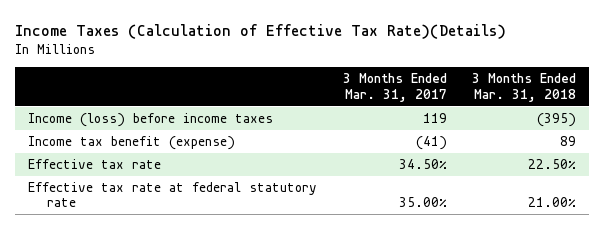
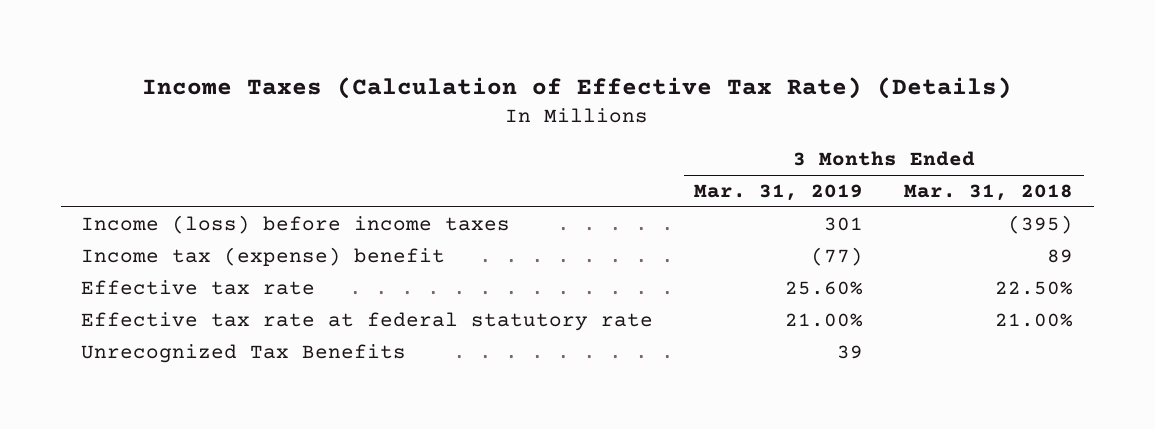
[15,24,507,40] Income Taxes (Calculation of Effective Tax Rate)(Details) -> [142,76,1013,99] Income Taxes (Calculation of Effective Tax Rate) (Details)
[342,73,447,102] 3 Months Ended Mar. 31, 2017 -> none
none -> [694,184,864,202] Mar. 31, 2019
[28,135,236,150] Income tax benefit (expense) -> [81,246,446,266] Income tax (expense) benefit
none -> [81,343,407,363] Unrecognized Tax Benefits

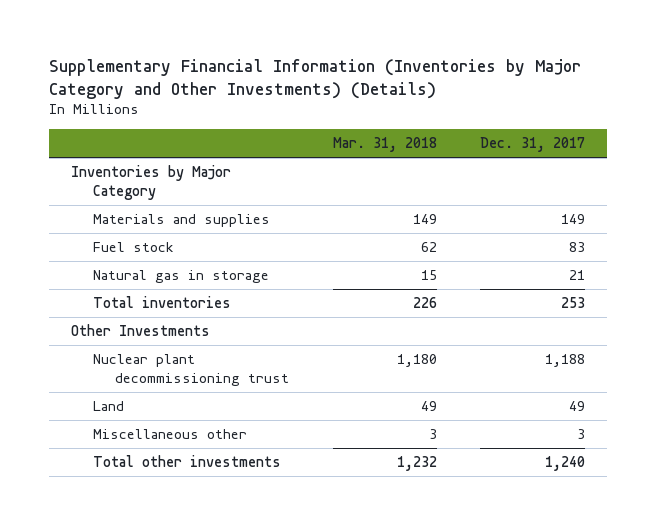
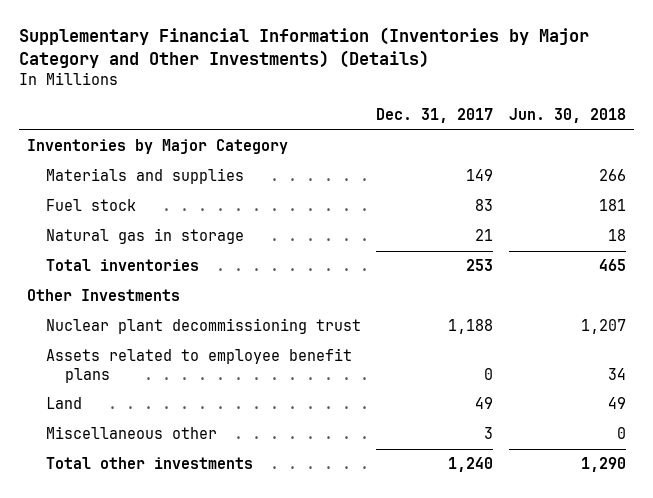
[332,137,437,153] Mar. 31, 2018 -> none
none -> [508,108,626,124] Jun. 30, 2018
none -> [46,348,353,383] Assets related to employee benefit plans

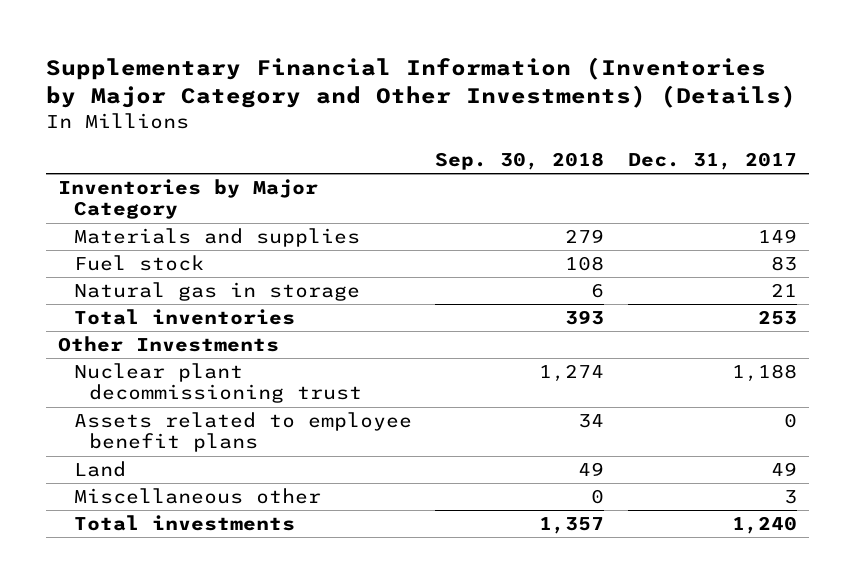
[508,108,626,124] Jun. 30, 2018 -> none
none -> [435,152,605,171] Sep. 30, 2018
[46,457,254,470] Total other investments -> [73,514,295,531] Total investments

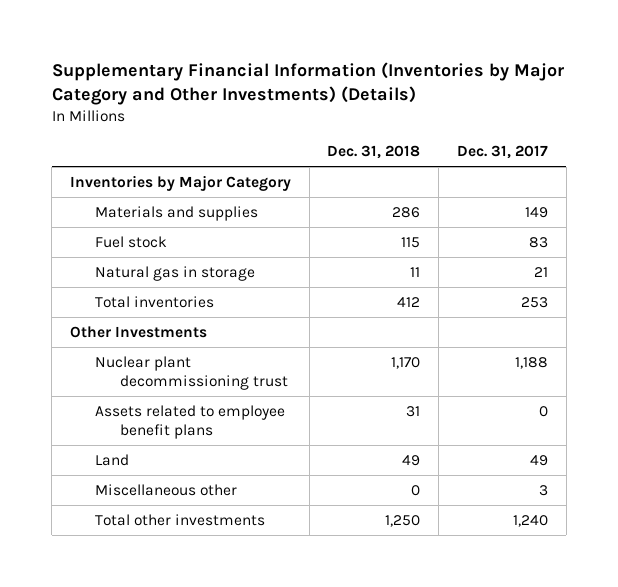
[435,152,605,171] Sep. 30, 2018 -> none
none -> [327,145,421,160] Dec. 31, 2018
[73,514,295,531] Total investments -> [94,513,265,526] Total other investments

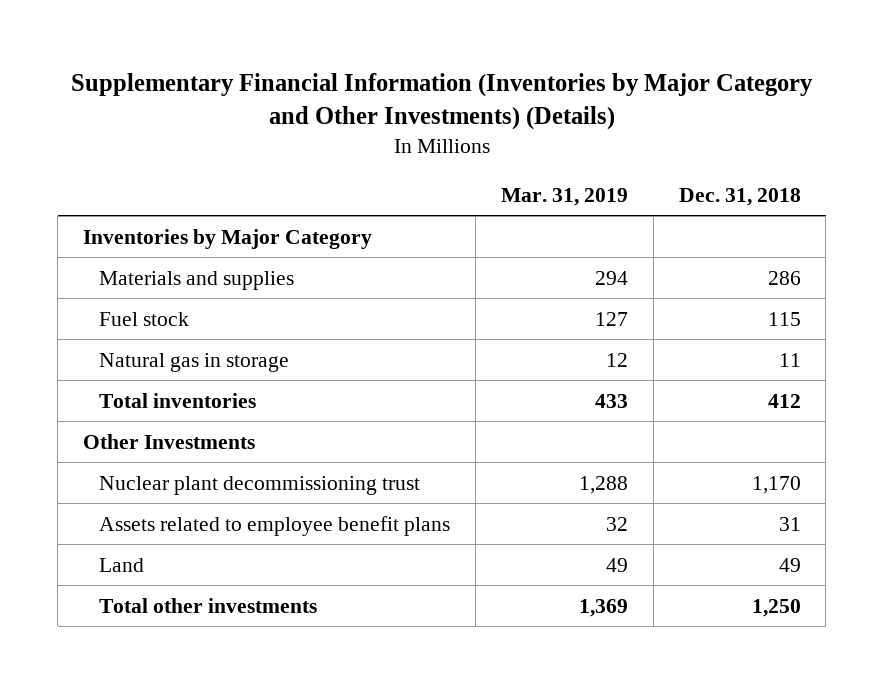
[456,145,548,160] Dec. 31, 2017 -> none
none -> [500,187,628,206] Mar. 31, 2019
[94,483,237,496] Miscellaneous other -> none

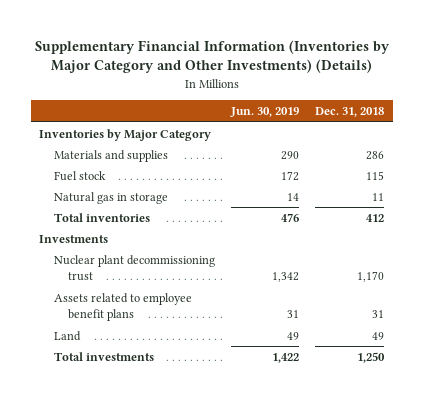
[500,187,628,206] Mar. 31, 2019 -> none
none -> [229,107,299,118] Jun. 30, 2019
[82,433,255,449] Other Investments -> [39,234,109,243] Investments
[99,597,318,613] Total other investments -> [53,351,154,361] Total investments

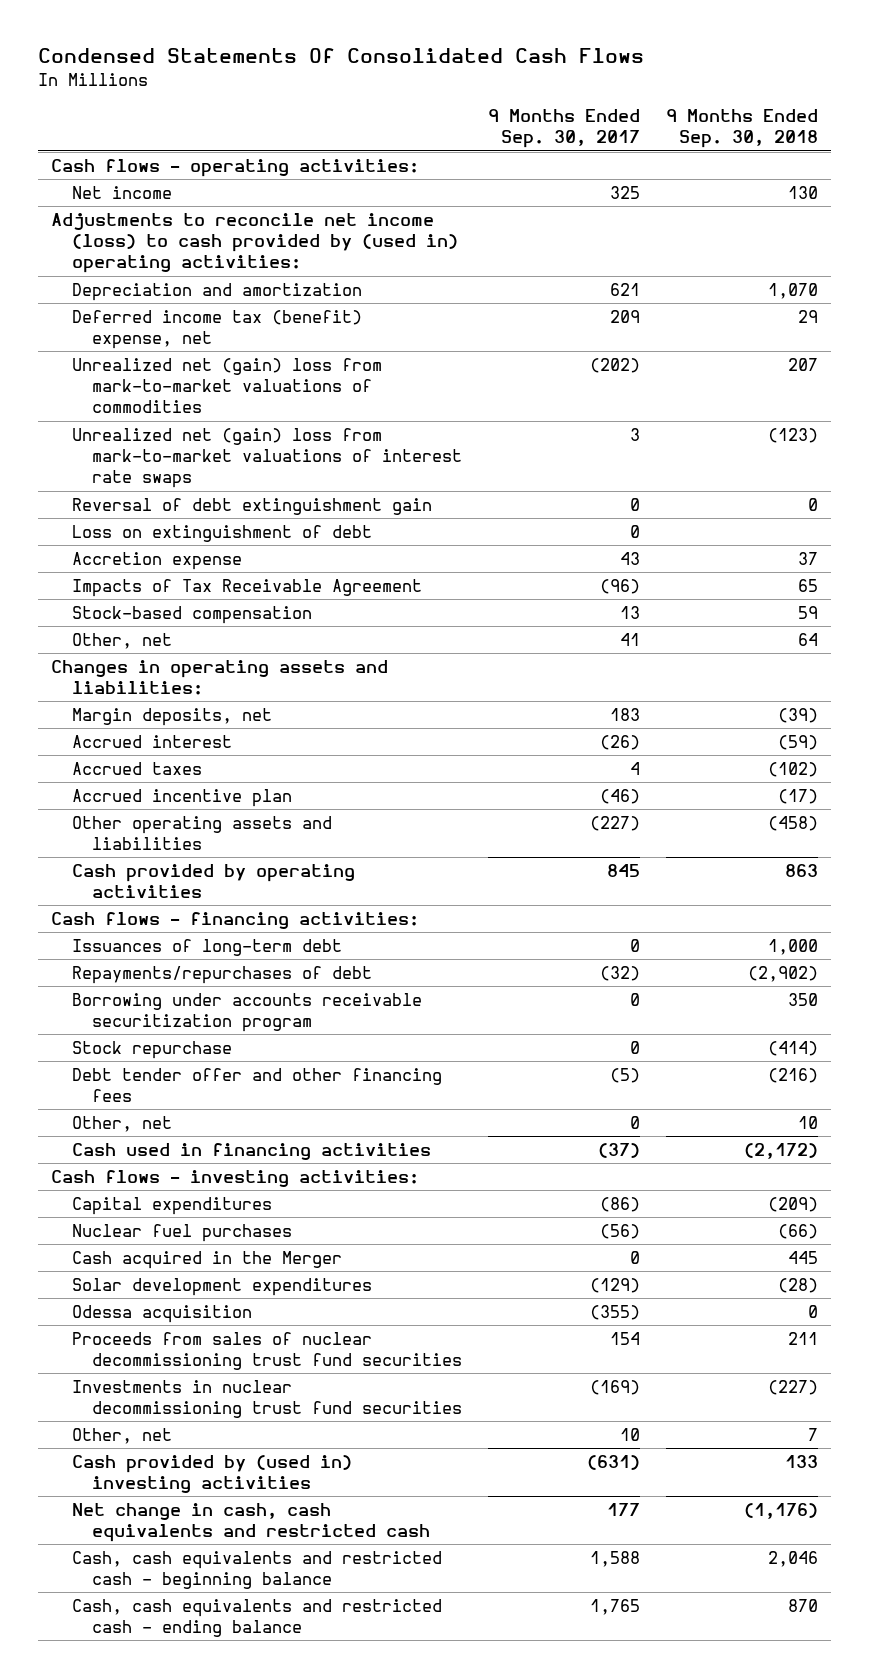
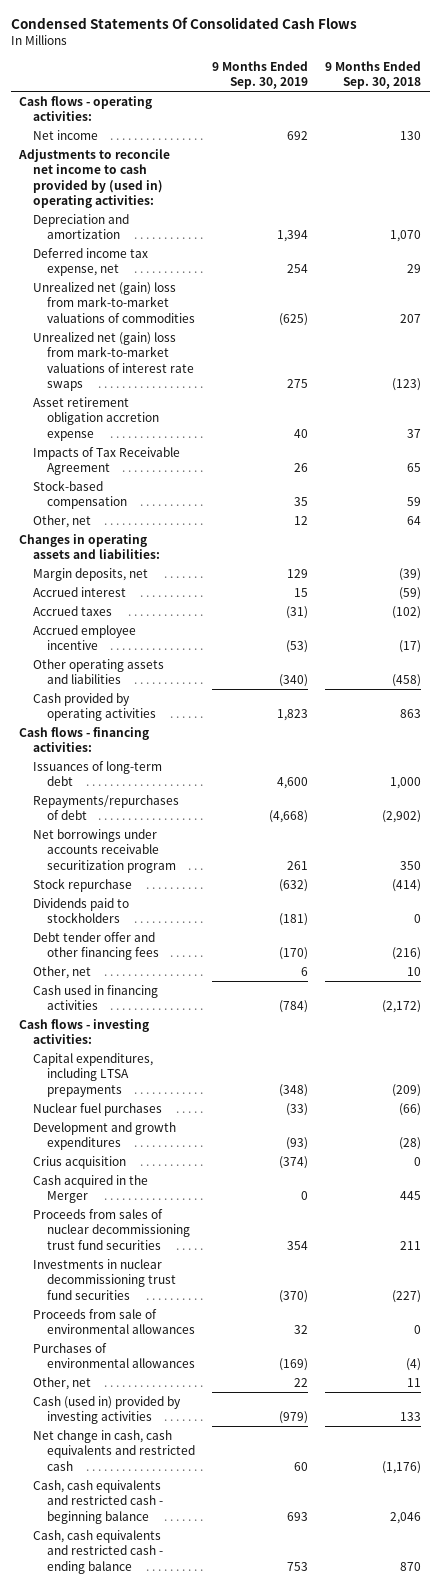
[488,108,641,149] 9 Months Ended Sep. 30, 2017 -> none
none -> [212,60,309,90] 9 Months Ended Sep. 30, 2019
[50,212,458,274] Adjustments to reconcile net income (loss) to cash provided by (used in) operating activities: -> [18,148,171,209] Adjustments to reconcile net income to cash provided by (used in) operating activities:
[71,309,362,350] Deferred income tax (benefit) expense, net -> [32,247,148,277] Deferred income tax expense, net
[71,497,432,515] Reversal of debt extinguishment gain -> none
[71,524,372,542] Loss on extinguishment of debt -> none
[71,551,242,570] Accretion expense -> [32,396,159,441] Asset retirement obligation accretion expense
[71,788,292,807] Accrued incentive plan -> [32,624,136,651] Accrued employee incentive
[71,992,422,1033] Borrowing under accounts receivable securitization program -> [32,828,176,873] Net borrowings under accounts receivable securitization program
none -> [32,897,129,924] Dividends paid to stockholders
[71,1196,272,1215] Capital expenditures -> [32,1052,153,1097] Capital expenditures, including LTSA prepayments
none -> [32,1121,176,1151] Development and growth expenditures
none -> [32,1155,126,1169] Crius acquisition
[71,1277,372,1296] Solar development expenditures -> none
[71,1304,252,1323] Odessa acquisition -> none
none -> [32,1308,195,1335] Proceeds from sale of environmental allowances
none -> [32,1342,195,1369] Purchases of environmental allowances
[808,1427,819,1441] 7 -> [407,1377,422,1387] 11
[71,1454,352,1494] Cash provided by (used in) investing activities -> [32,1395,181,1425] Cash (used in) provided by investing activities

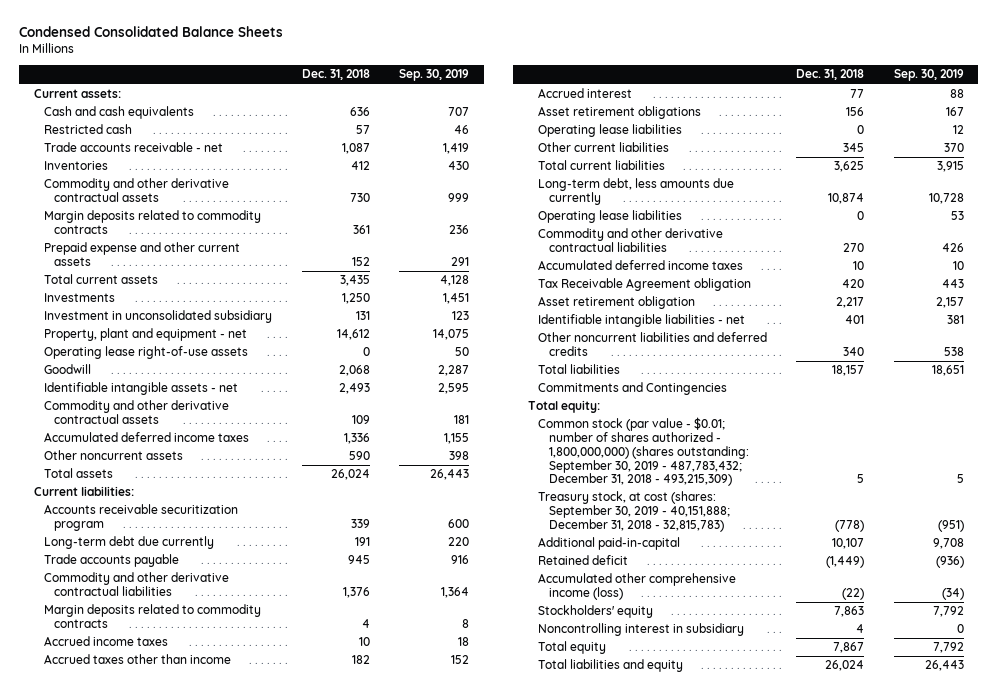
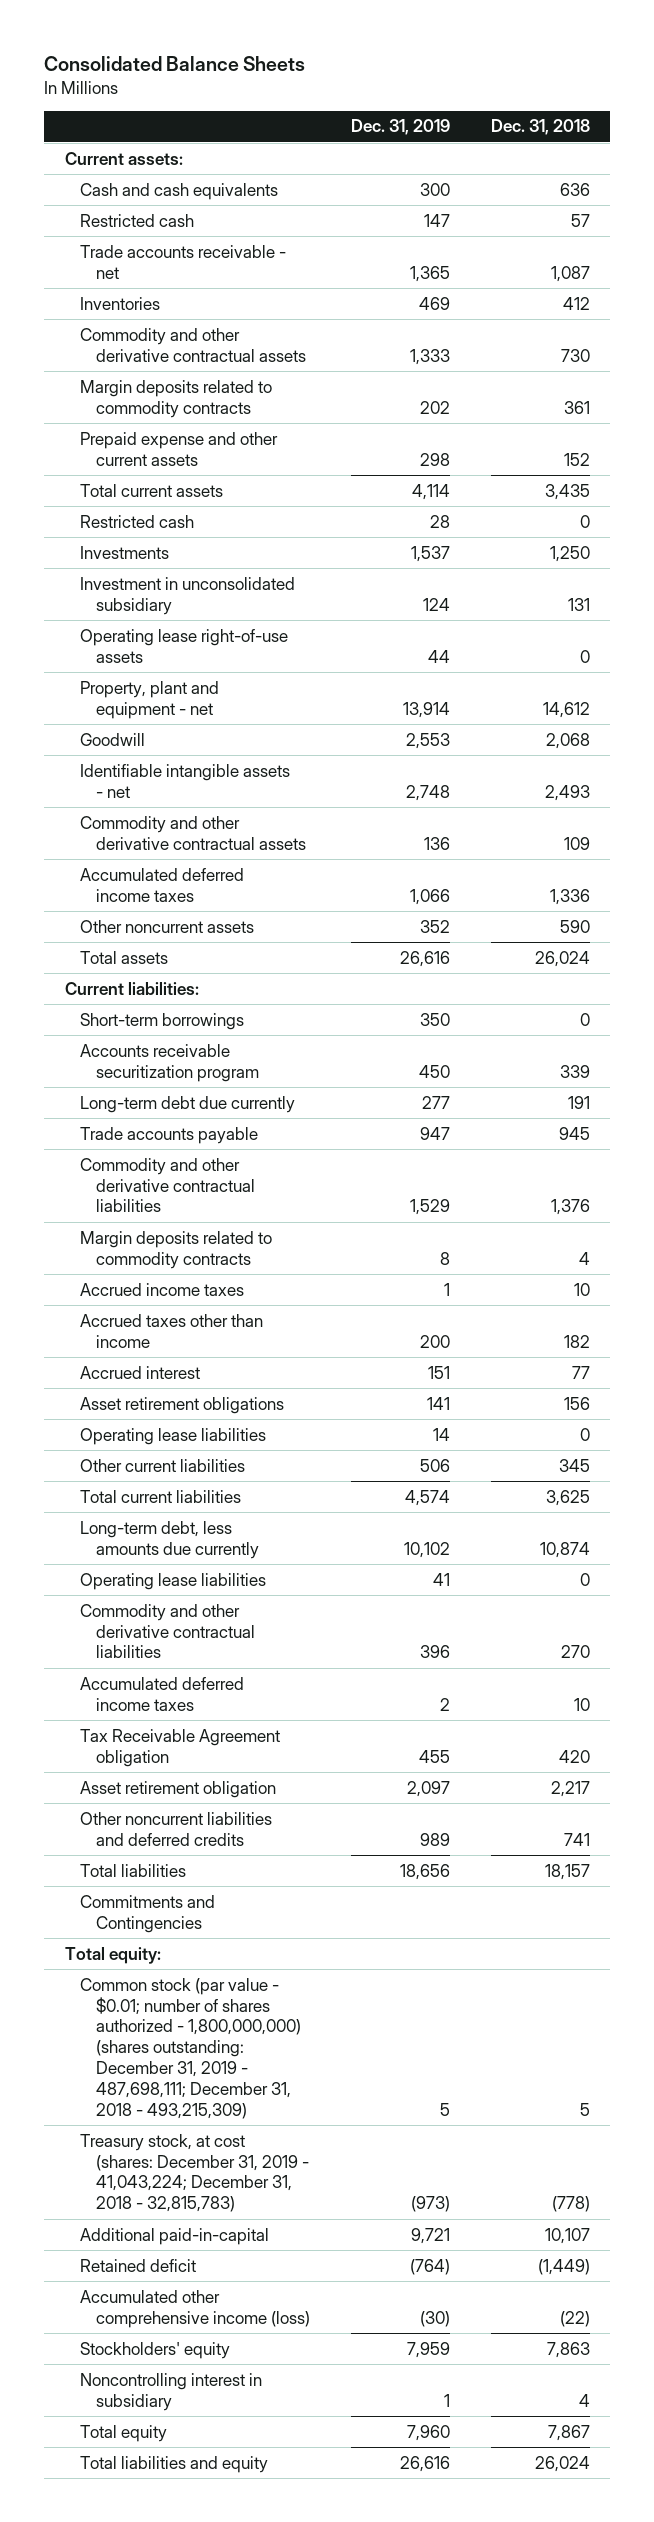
[19,26,284,38] Condensed Consolidated Balance Sheets -> [44,55,306,71] Consolidated Balance Sheets
[399,69,470,82] Sep. 30, 2019 -> none
none -> [350,119,450,136] Dec. 31, 2019
none -> [80,514,195,528] Restricted cash
[44,328,248,342] Property, plant and equipment - net -> [80,680,220,719] Property, plant and equipment - net
none -> [80,1012,245,1030] Short-term borrowings
[538,314,746,328] Identifiable intangible liabilities - net -> none
[843,347,865,357] 340 -> [563,1832,590,1846] 741
[538,417,749,487] Common stock (par value - $0.01; number of shares authorized - 1,800,000,000) (shares outstanding: September 30, 2019 - 487,783,432; December 31, 2018 - 493,215,309) -> [80,1977,301,2119] Common stock (par value - $0.01; number of shares authorized - 1,800,000,000) (shares outstanding: December 31, 2019 - 487,698,111; December 31, 2018 - 493,215,309)
[538,491,730,532] Treasury stock, at cost (shares: September 30, 2019 - 40,151,888; December 31, 2018 - 32,815,783) -> [80,2133,309,2213] Treasury stock, at cost (shares: December 31, 2019 - 41,043,224; December 31, 2018 - 32,815,783)

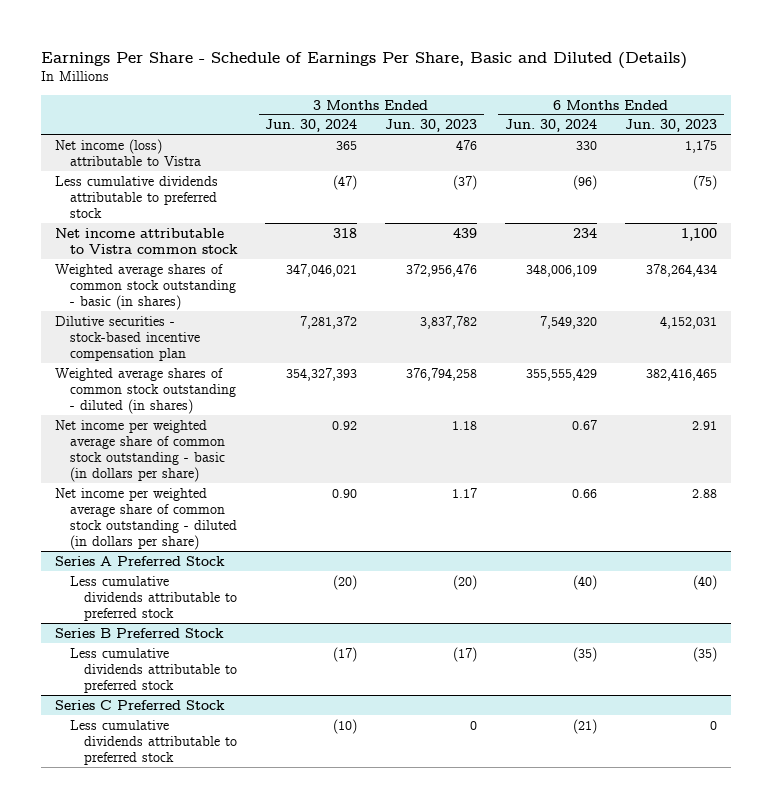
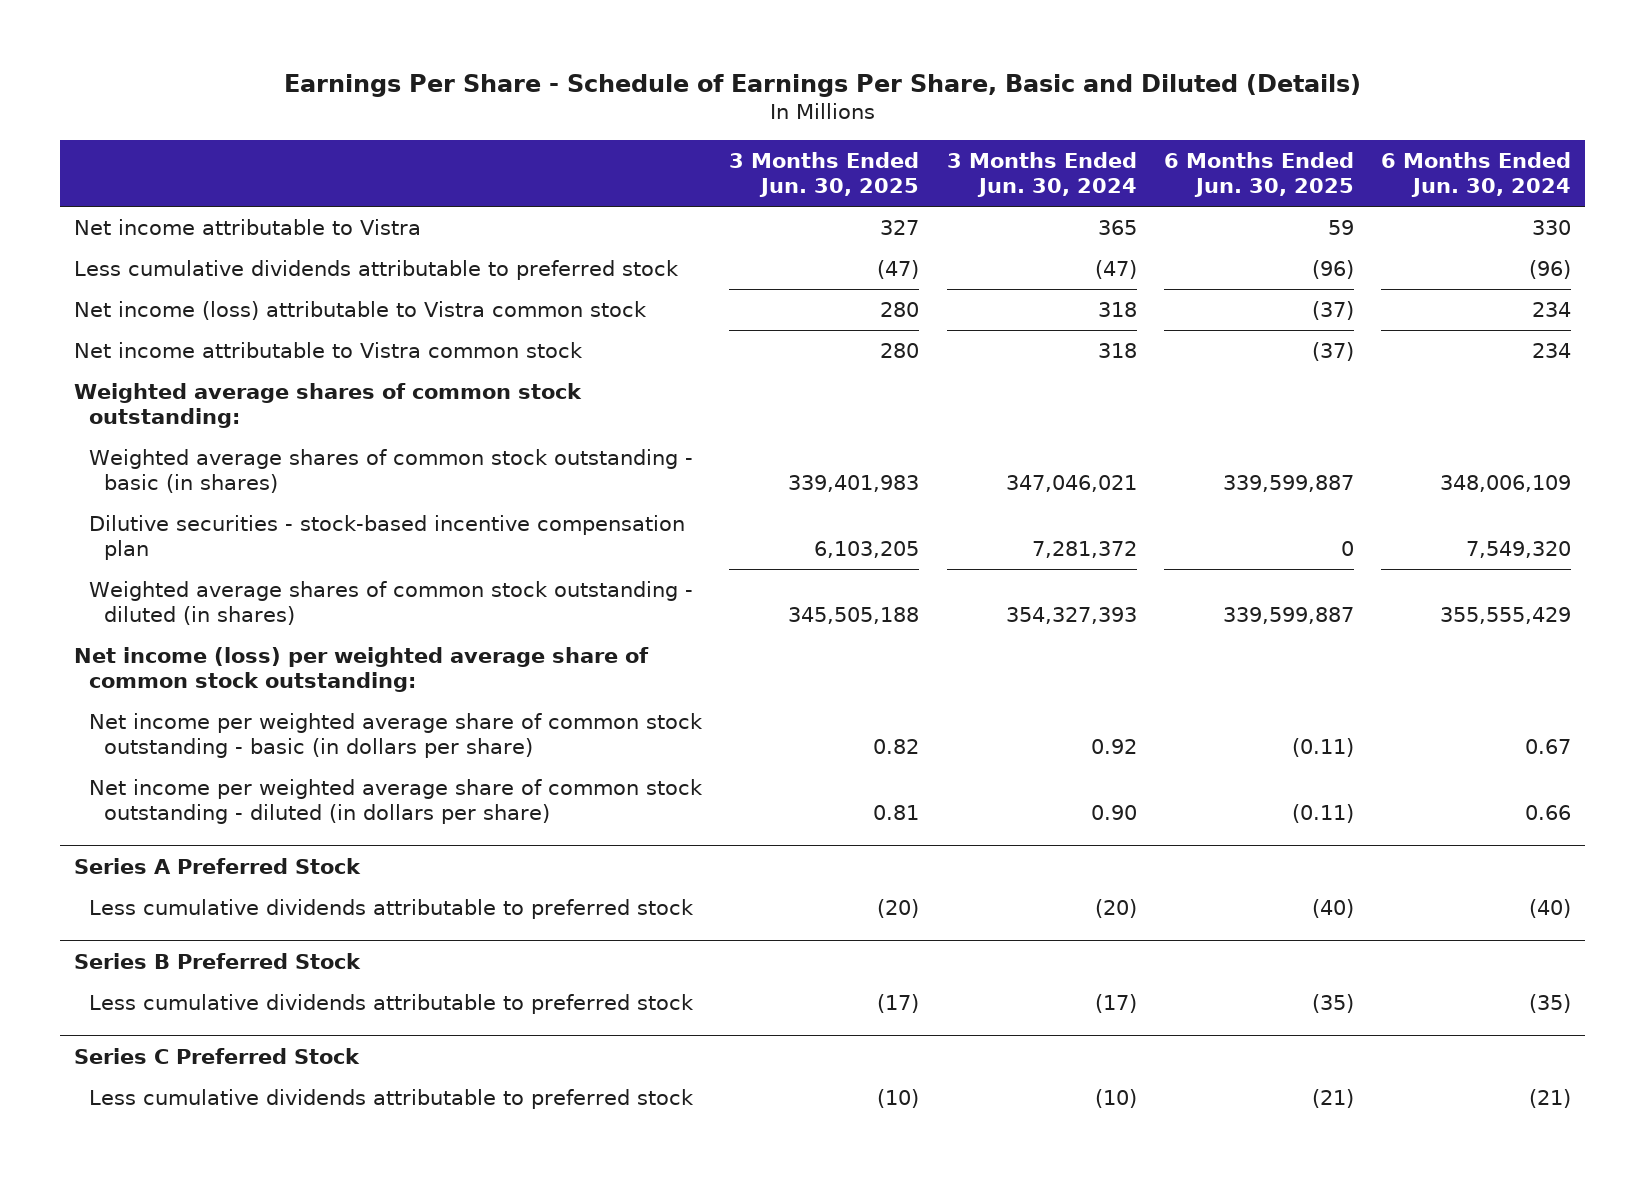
[385,119,478,133] Jun. 30, 2023 -> none
[624,119,717,133] Jun. 30, 2023 -> none
none -> [729,151,920,198] 3 Months Ended Jun. 30, 2025
none -> [1163,151,1354,198] 6 Months Ended Jun. 30, 2025
[55,138,201,166] Net income (loss) attributable to Vistra -> [74,218,422,235] Net income attributable to Vistra
none -> [74,300,648,320] Net income (loss) attributable to Vistra common stock
none -> [74,382,583,429] Weighted average shares of common stock outstanding:
none -> [74,646,650,693] Net income (loss) per weighted average share of common stock outstanding:

